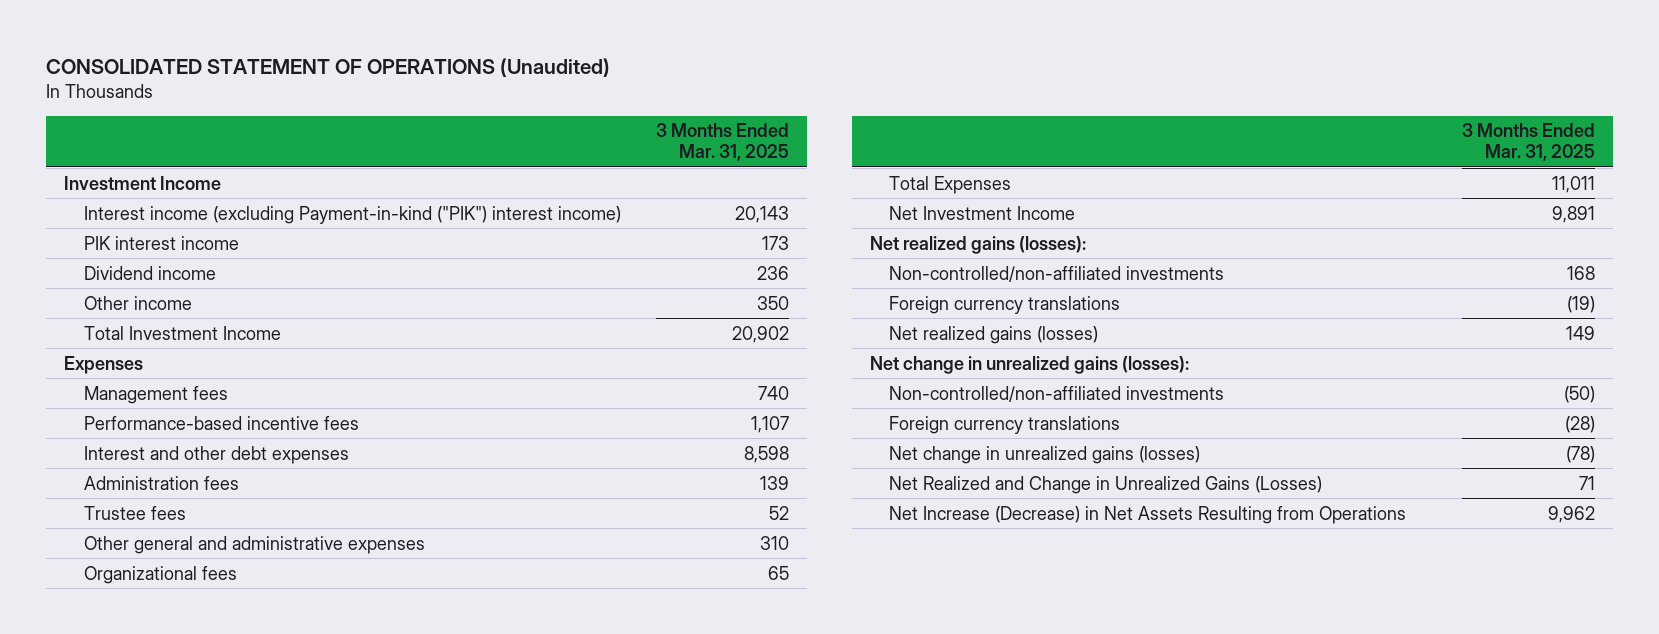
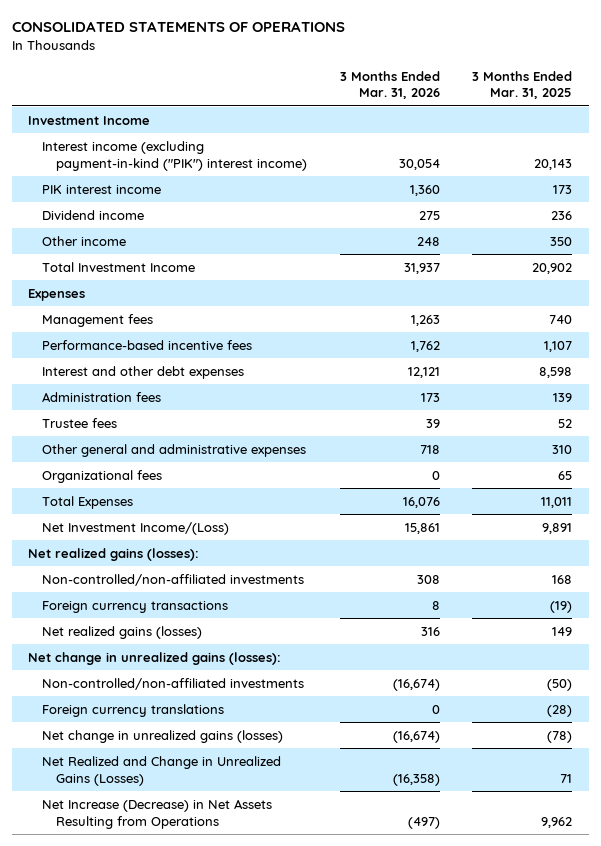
[45,57,610,77] CONSOLIDATED STATEMENT OF OPERATIONS (Unaudited) -> [11,21,345,33] CONSOLIDATED STATEMENTS OF OPERATIONS
none -> [339,70,440,100] 3 Months Ended Mar. 31, 2026
[83,205,621,224] Interest income (excluding Payment-in-kind ("PIK") interest income) -> [42,140,307,171] Interest income (excluding payment-in-kind ("PIK") interest income)
[889,205,1076,220] Net Investment Income -> [42,521,230,535] Net Investment Income/(Loss)
[889,295,1121,314] Foreign currency translations -> [42,600,229,613] Foreign currency transactions

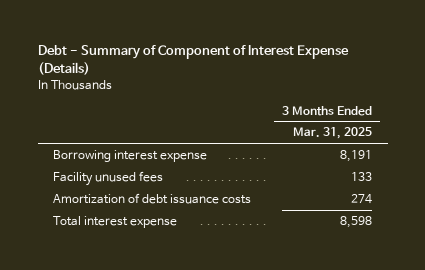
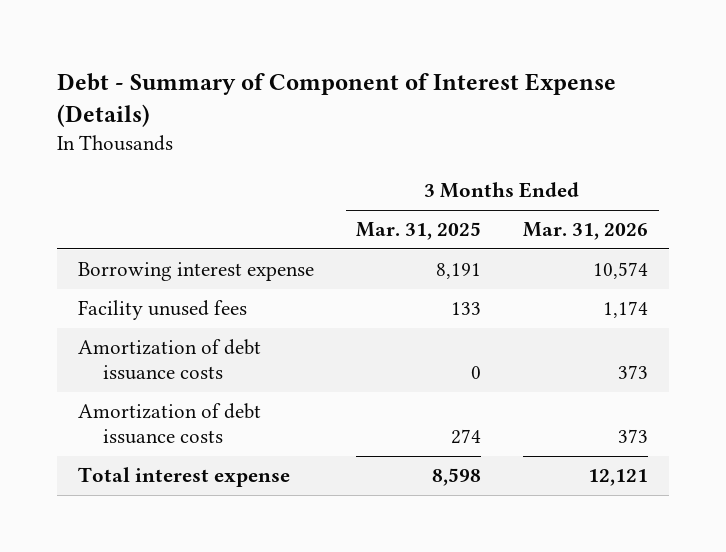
none -> [523,222,649,241] Mar. 31, 2026
none -> [78,339,262,381] Amortization of debt issuance costs

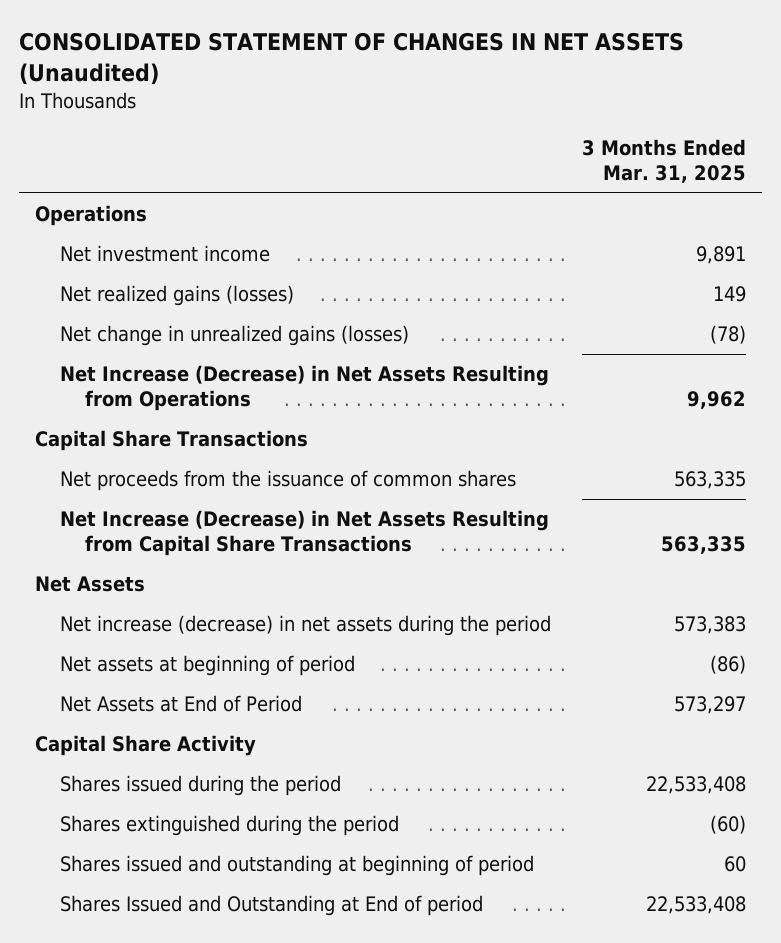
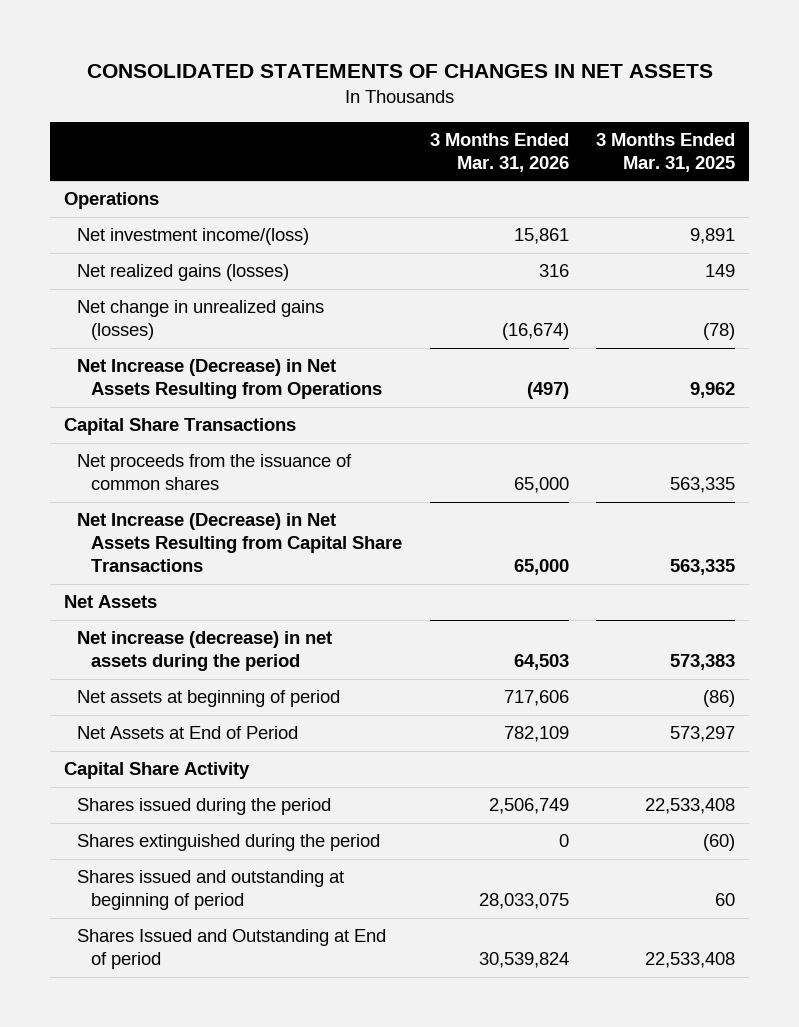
[19,32,685,86] CONSOLIDATED STATEMENT OF CHANGES IN NET ASSETS (Unaudited) -> [86,64,713,79] CONSOLIDATED STATEMENTS OF CHANGES IN NET ASSETS
none -> [429,132,569,172] 3 Months Ended Mar. 31, 2026
[59,245,270,263] Net investment income -> [77,228,310,246] Net investment income/(loss)

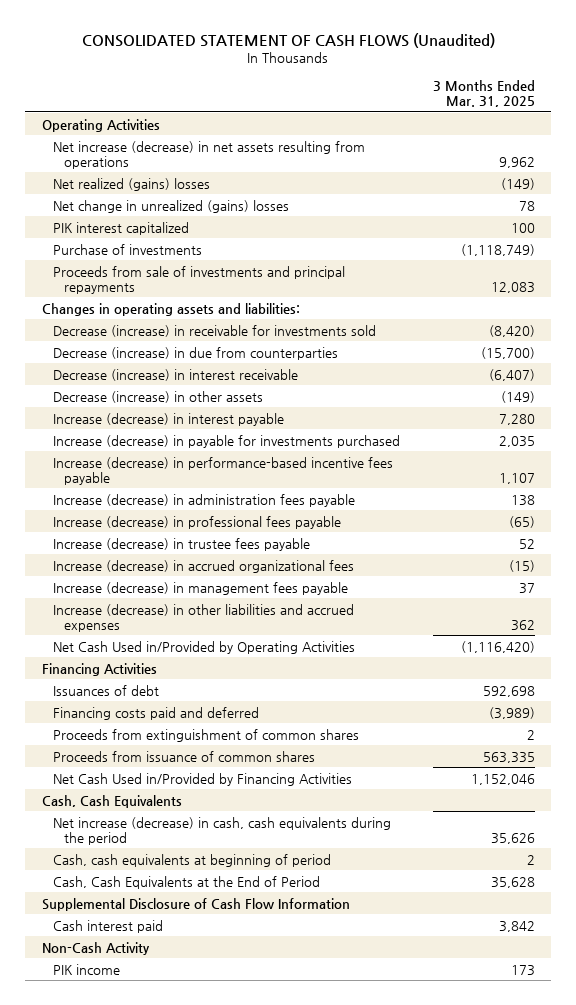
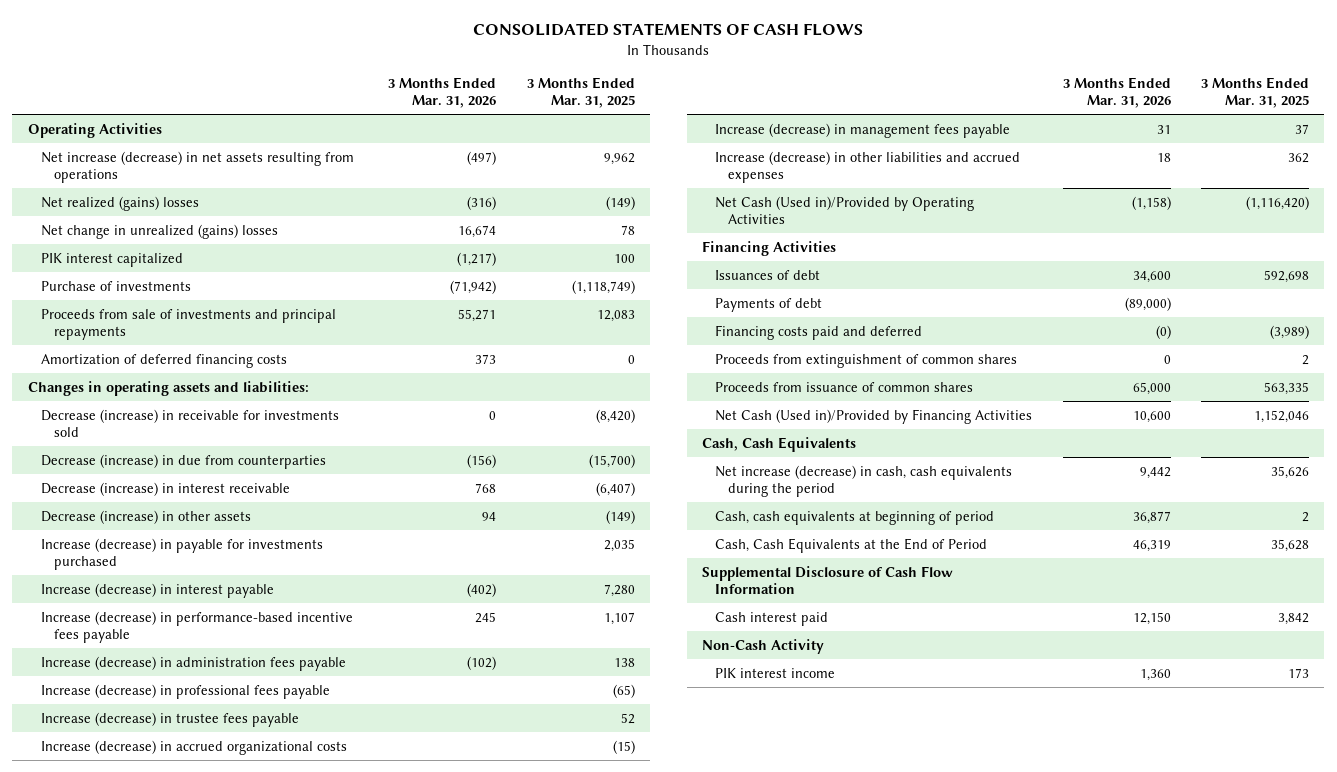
[82,32,496,48] CONSOLIDATED STATEMENT OF CASH FLOWS (Unaudited) -> [473,23,864,37] CONSOLIDATED STATEMENTS OF CASH FLOWS
none -> [388,77,497,109] 3 Months Ended Mar. 31, 2026
none -> [40,353,287,368] Amortization of deferred financing costs
[52,412,284,426] Increase (decrease) in interest payable -> [40,582,274,598] Increase (decrease) in interest payable
[52,559,354,573] Increase (decrease) in accrued organizational fees -> [40,739,347,755] Increase (decrease) in accrued organizational costs
[52,640,355,654] Net Cash Used in/Provided by Operating Activities -> [715,195,975,224] Net Cash (Used in)/Provided by Operating Activities
none -> [715,297,823,312] Payments of debt
[52,772,352,786] Net Cash Used in/Provided by Financing Activities -> [715,408,1033,424] Net Cash (Used in)/Provided by Financing Activities
[52,963,120,975] PIK income -> [715,667,836,678] PIK interest income

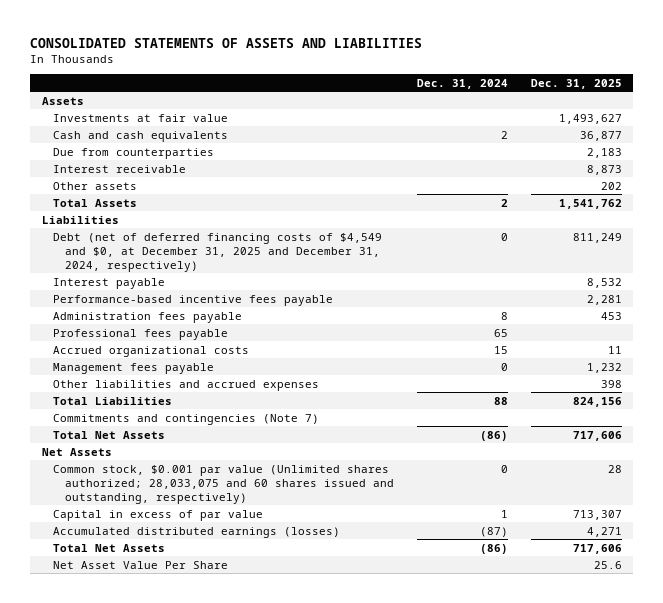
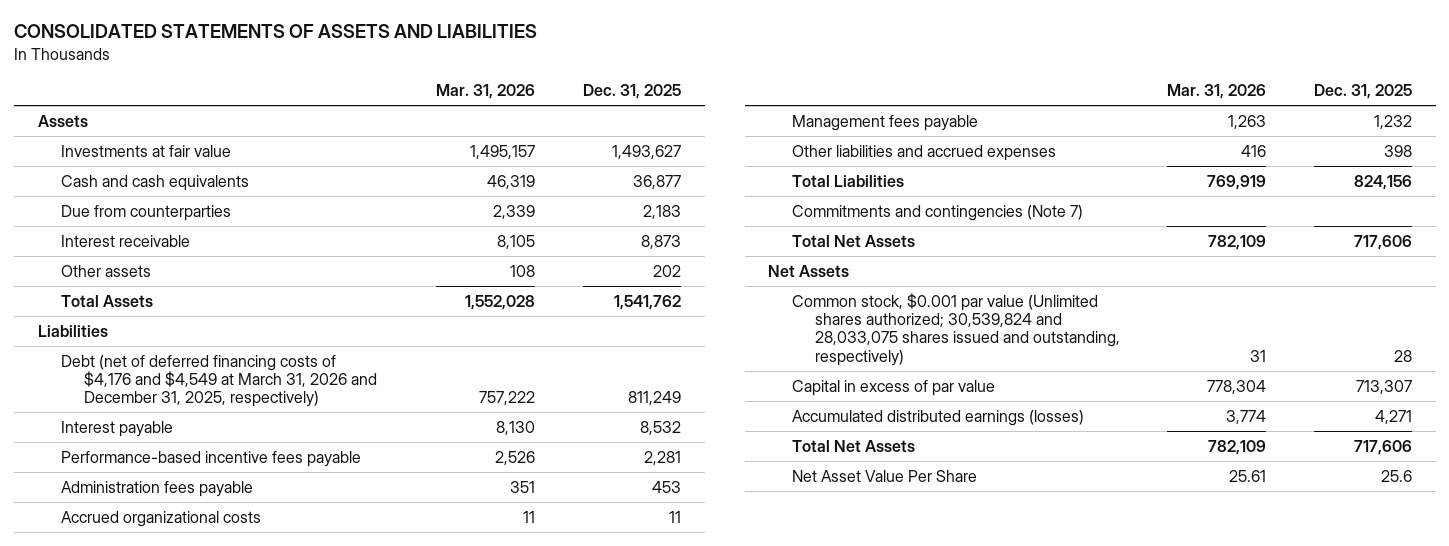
[416,78,508,89] Dec. 31, 2024 -> none
none -> [436,84,536,100] Mar. 31, 2026
[53,232,383,272] Debt (net of deferred financing costs of $4,549 and $0, at December 31, 2025 and December 31, 2024, respectively) -> [60,354,377,408] Debt (net of deferred financing costs of $4,176 and $4,549 at March 31, 2026 and December 31, 2025, respectively)
[53,328,229,340] Professional fees payable -> none
[53,464,395,504] Common stock, $0.001 par value (Unlimited shares authorized; 28,033,075 and 60 shares issued and outstanding, respectively) -> [791,292,1120,366] Common stock, $0.001 par value (Unlimited shares authorized; 30,539,824 and 28,033,075 shares issued and outstanding, respectively)

